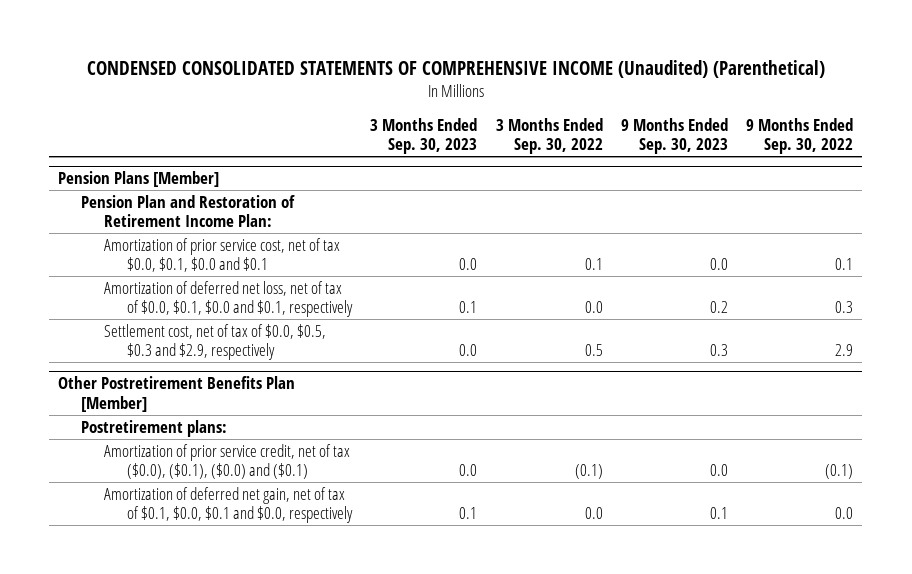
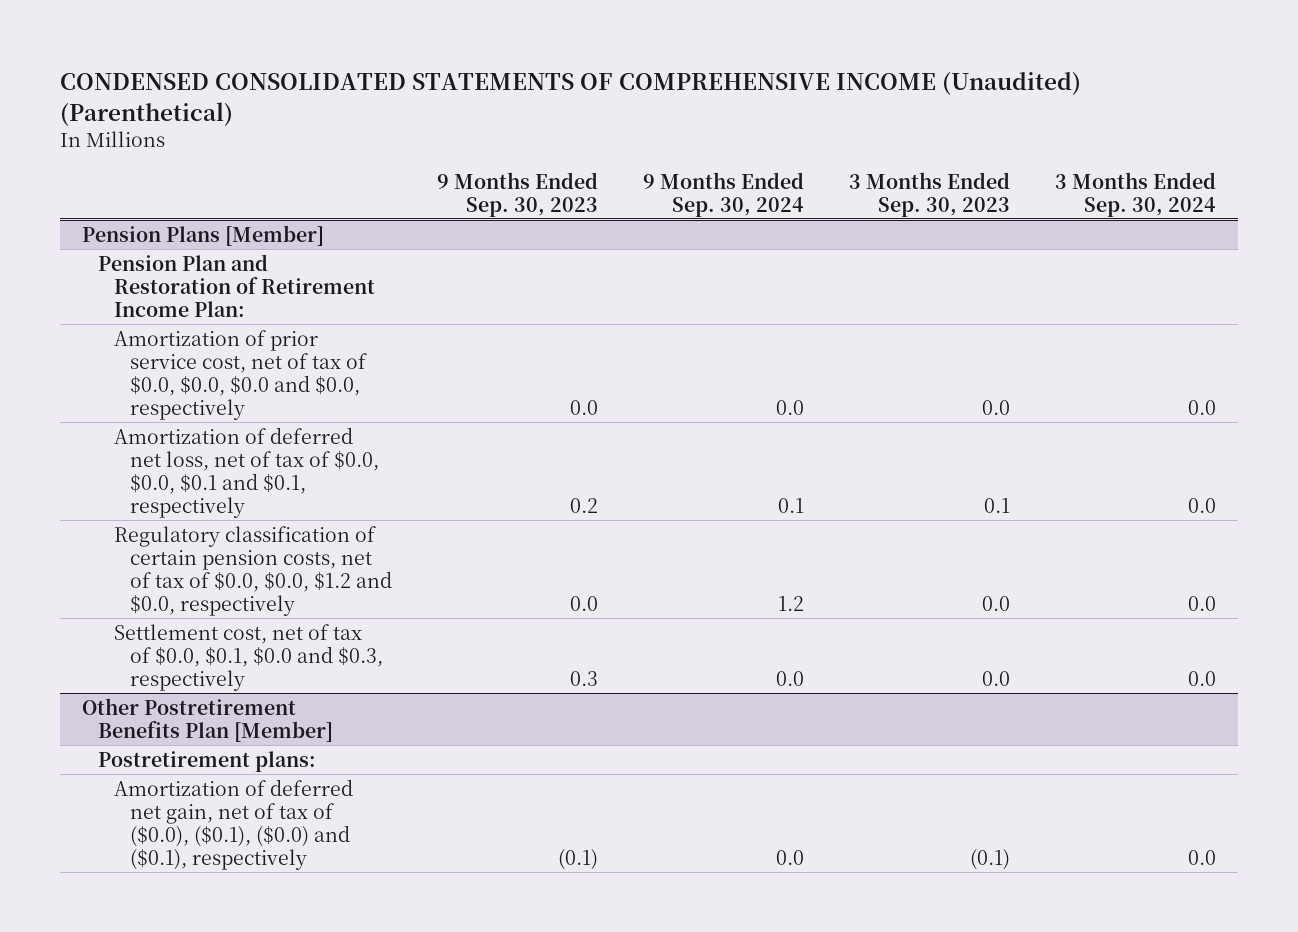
[495,117,603,155] 3 Months Ended Sep. 30, 2022 -> none
[746,117,854,155] 9 Months Ended Sep. 30, 2022 -> none
none -> [643,171,805,217] 9 Months Ended Sep. 30, 2024
none -> [1054,171,1216,217] 3 Months Ended Sep. 30, 2024
[104,237,341,272] Amortization of prior service cost, net of tax $0.0, $0.1, $0.0 and $0.1 -> [114,329,368,420] Amortization of prior service cost, net of tax of $0.0, $0.0, $0.0 and $0.0, respectively
[104,280,353,317] Amortization of deferred net loss, net of tax of $0.0, $0.1, $0.0 and $0.1, respectively -> [114,426,380,518] Amortization of deferred net loss, net of tax of $0.0, $0.0, $0.1 and $0.1, respectively
none -> [114,525,393,616] Regulatory classification of certain pension costs, net of tax of $0.0, $0.0, $1.2 and $0.0, respectively
[104,323,327,360] Settlement cost, net of tax of $0.0, $0.5, $0.3 and $2.9, respectively -> [114,623,384,691] Settlement cost, net of tax of $0.0, $0.1, $0.0 and $0.3, respectively
[104,443,351,479] Amortization of prior service credit, net of tax ($0.0), ($0.1), ($0.0) and ($0.1) -> none
[104,486,353,523] Amortization of deferred net gain, net of tax of $0.1, $0.0, $0.1 and $0.0, respectively -> [114,778,354,870] Amortization of deferred net gain, net of tax of ($0.0), ($0.1), ($0.0) and ($0.1), respectively
[459,506,478,519] 0.1 -> [969,848,1010,870] (0.1)
[709,506,728,519] 0.1 -> [558,848,599,870] (0.1)

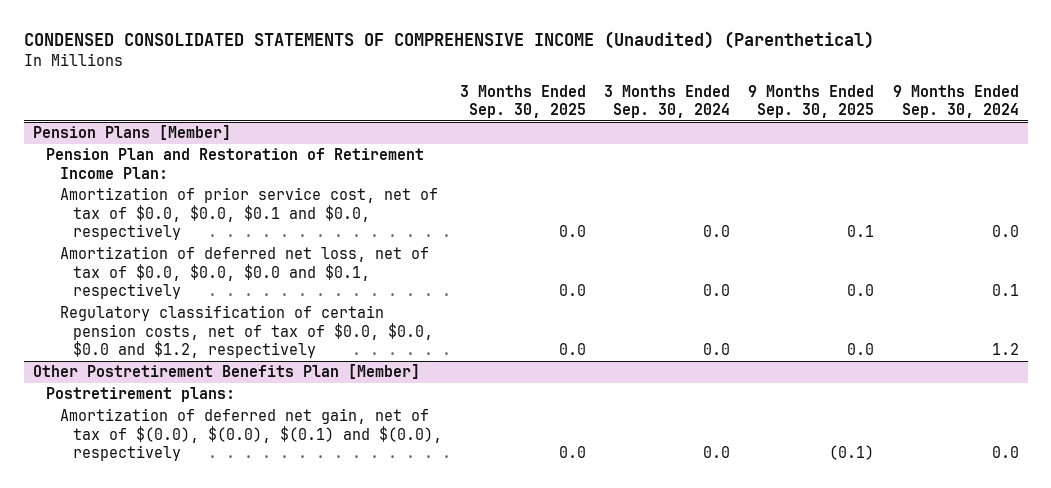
[437,171,599,217] 9 Months Ended Sep. 30, 2023 -> none
[848,171,1010,217] 3 Months Ended Sep. 30, 2023 -> none
none -> [460,84,587,119] 3 Months Ended Sep. 30, 2025
none -> [748,84,875,119] 9 Months Ended Sep. 30, 2025
[114,623,384,691] Settlement cost, net of tax of $0.0, $0.1, $0.0 and $0.3, respectively -> none
[114,329,368,420] Amortization of prior service cost, net of tax of $0.0, $0.0, $0.0 and $0.0, respectively -> [59,187,438,240] Amortization of prior service cost, net of tax of $0.0, $0.0, $0.1 and $0.0, respectively
[114,426,380,518] Amortization of deferred net loss, net of tax of $0.0, $0.0, $0.1 and $0.1, respectively -> [59,246,429,299] Amortization of deferred net loss, net of tax of $0.0, $0.0, $0.0 and $0.1, respectively
[114,525,393,616] Regulatory classification of certain pension costs, net of tax of $0.0, $0.0, $1.2 and $0.0, respectively -> [59,305,434,358] Regulatory classification of certain pension costs, net of tax of $0.0, $0.0, $0.0 and $1.2, respectively
[114,778,354,870] Amortization of deferred net gain, net of tax of ($0.0), ($0.1), ($0.0) and ($0.1), respectively -> [59,408,443,461] Amortization of deferred net gain, net of tax of $(0.0), $(0.0), $(0.1) and $(0.0), respectively

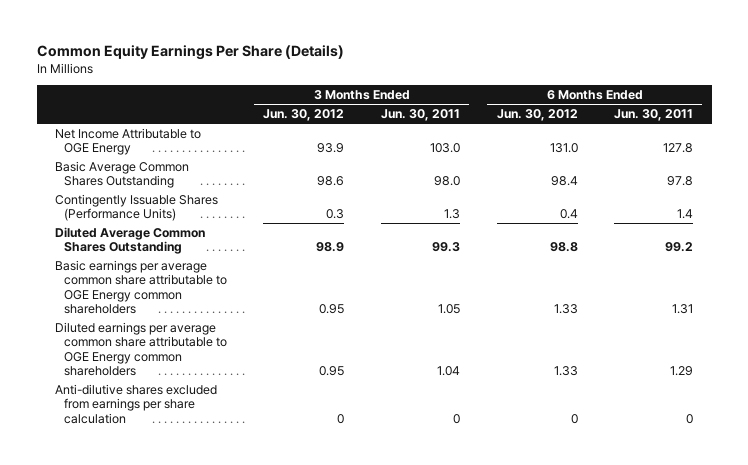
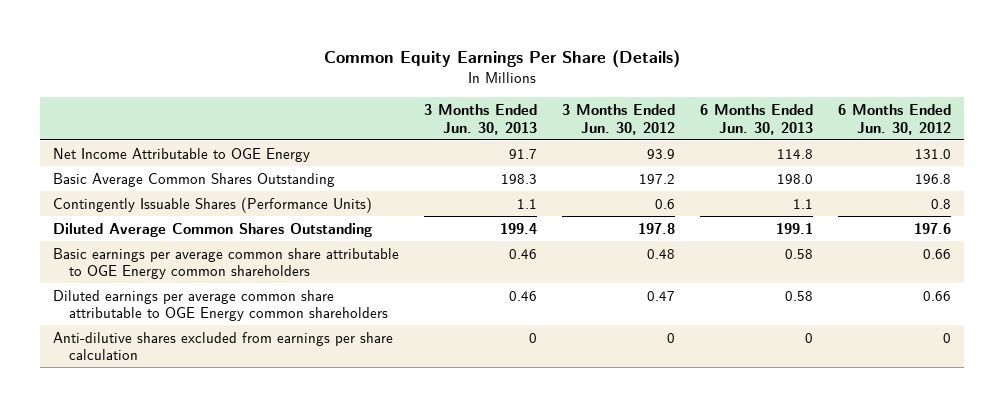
[381,109,461,122] Jun. 30, 2011 -> none
[614,109,694,122] Jun. 30, 2011 -> none
none -> [423,104,537,135] 3 Months Ended Jun. 30, 2013
none -> [700,104,814,135] 6 Months Ended Jun. 30, 2013
[317,176,345,187] 98.6 -> [639,173,676,184] 197.2
[550,176,578,187] 98.4 -> [915,173,952,184] 196.8
[326,209,345,220] 0.3 -> [655,198,676,209] 0.6
[559,209,578,220] 0.4 -> [931,198,952,209] 0.8
[316,242,345,253] 98.9 -> [638,222,676,234] 197.8
[549,242,578,253] 98.8 -> [914,222,952,234] 197.6
[319,304,345,315] 0.95 -> [647,248,676,259] 0.48
[553,304,578,315] 1.33 -> [923,248,952,259] 0.66
[319,366,345,377] 0.95 -> [647,290,676,301] 0.47
[553,366,578,377] 1.33 -> [923,290,952,301] 0.66

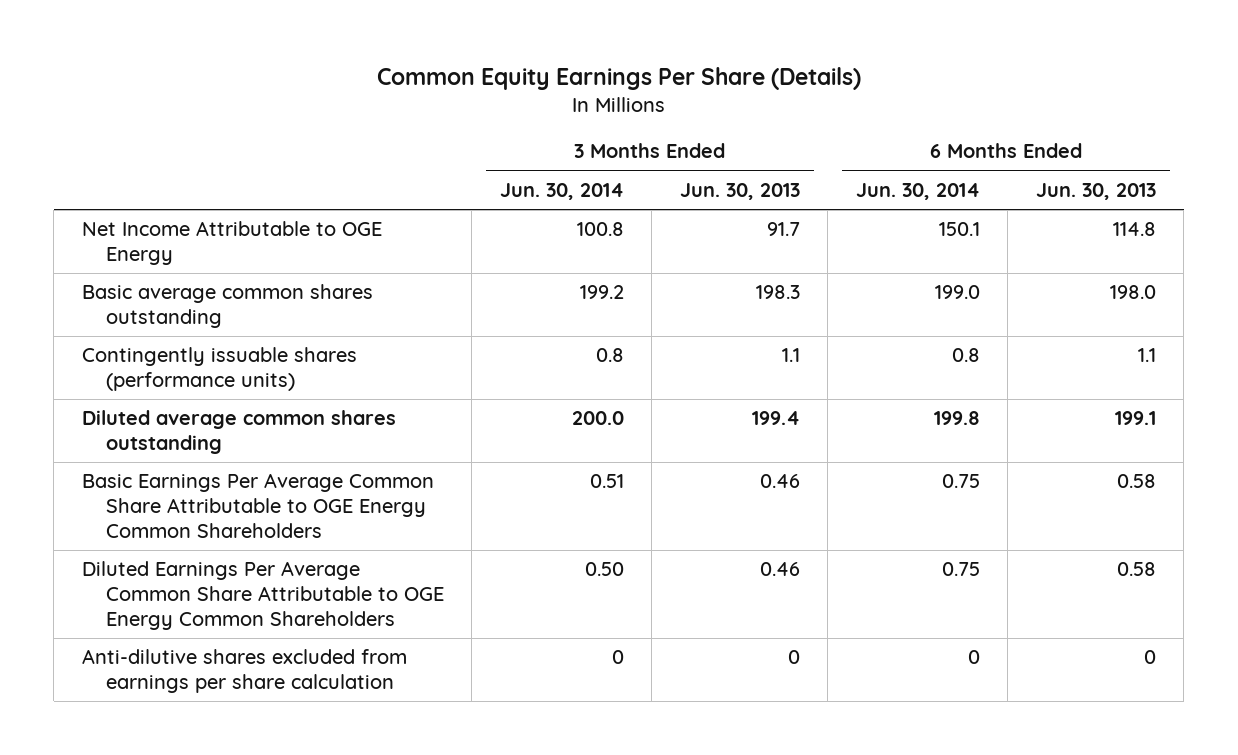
[562,104,676,135] 3 Months Ended Jun. 30, 2012 -> none
[838,104,952,135] 6 Months Ended Jun. 30, 2012 -> none
none -> [499,183,624,201] Jun. 30, 2014
none -> [855,183,980,201] Jun. 30, 2014
[52,172,335,187] Basic Average Common Shares Outstanding -> [81,284,373,329] Basic average common shares outstanding
[52,196,372,213] Contingently Issuable Shares (Performance Units) -> [81,347,357,392] Contingently issuable shares (performance units)
[52,222,372,237] Diluted Average Common Shares Outstanding -> [81,410,396,455] Diluted average common shares outstanding
[52,247,399,280] Basic earnings per average common share attributable to OGE Energy common shareholders -> [81,473,434,538] Basic Earnings Per Average Common Share Attributable to OGE Energy Common Shareholders
[52,289,388,322] Diluted earnings per average common share attributable to OGE Energy common shareholders -> [81,561,444,630] Diluted Earnings Per Average Common Share Attributable to OGE Energy Common Shareholders

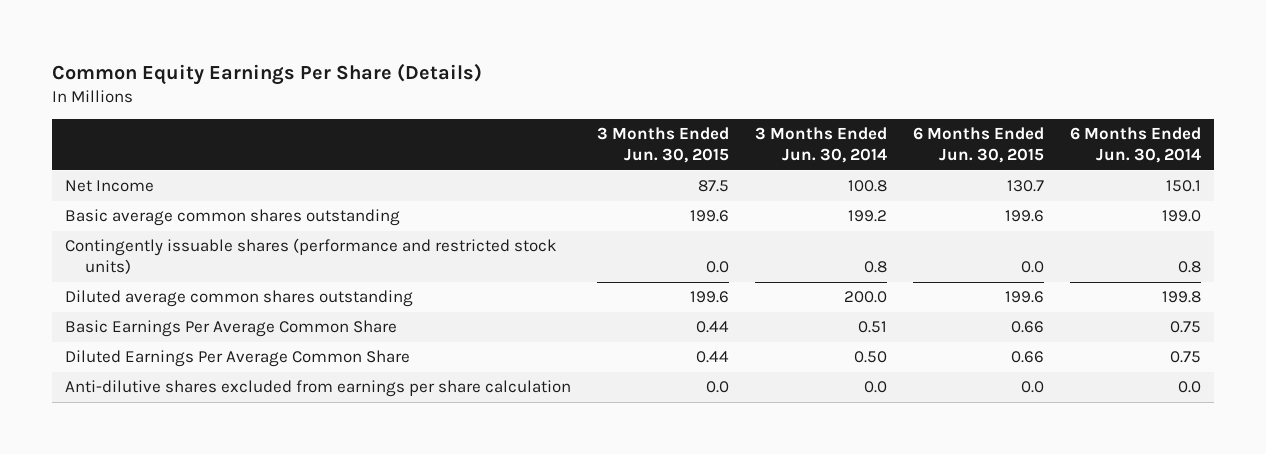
[679,183,800,201] Jun. 30, 2013 -> none
[1035,183,1156,201] Jun. 30, 2013 -> none
none -> [596,127,729,164] 3 Months Ended Jun. 30, 2015
none -> [912,127,1044,164] 6 Months Ended Jun. 30, 2015
[81,221,382,266] Net Income Attributable to OGE Energy -> [64,180,154,193] Net Income
[81,347,357,392] Contingently issuable shares (performance units) -> [64,238,557,275] Contingently issuable shares (performance and restricted stock units)
[81,473,434,538] Basic Earnings Per Average Common Share Attributable to OGE Energy Common Shareholders -> [64,320,397,338] Basic Earnings Per Average Common Share
[81,561,444,630] Diluted Earnings Per Average Common Share Attributable to OGE Energy Common Shareholders -> [64,350,410,368] Diluted Earnings Per Average Common Share
[611,650,624,665] 0 -> [863,381,887,394] 0.0
[967,650,980,665] 0 -> [1178,381,1202,394] 0.0

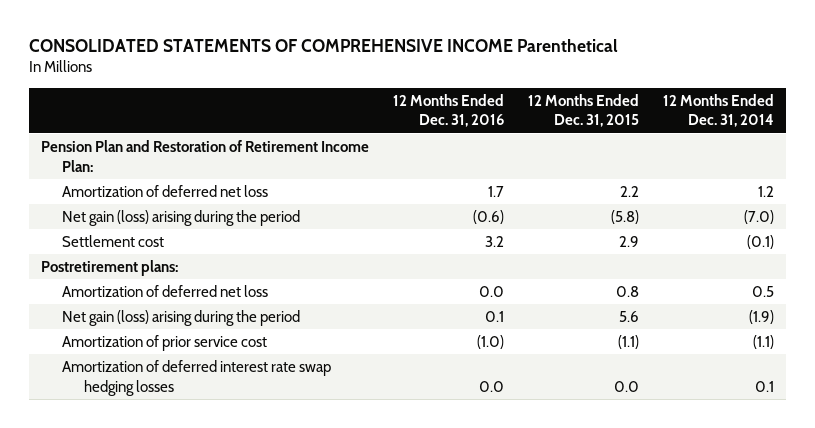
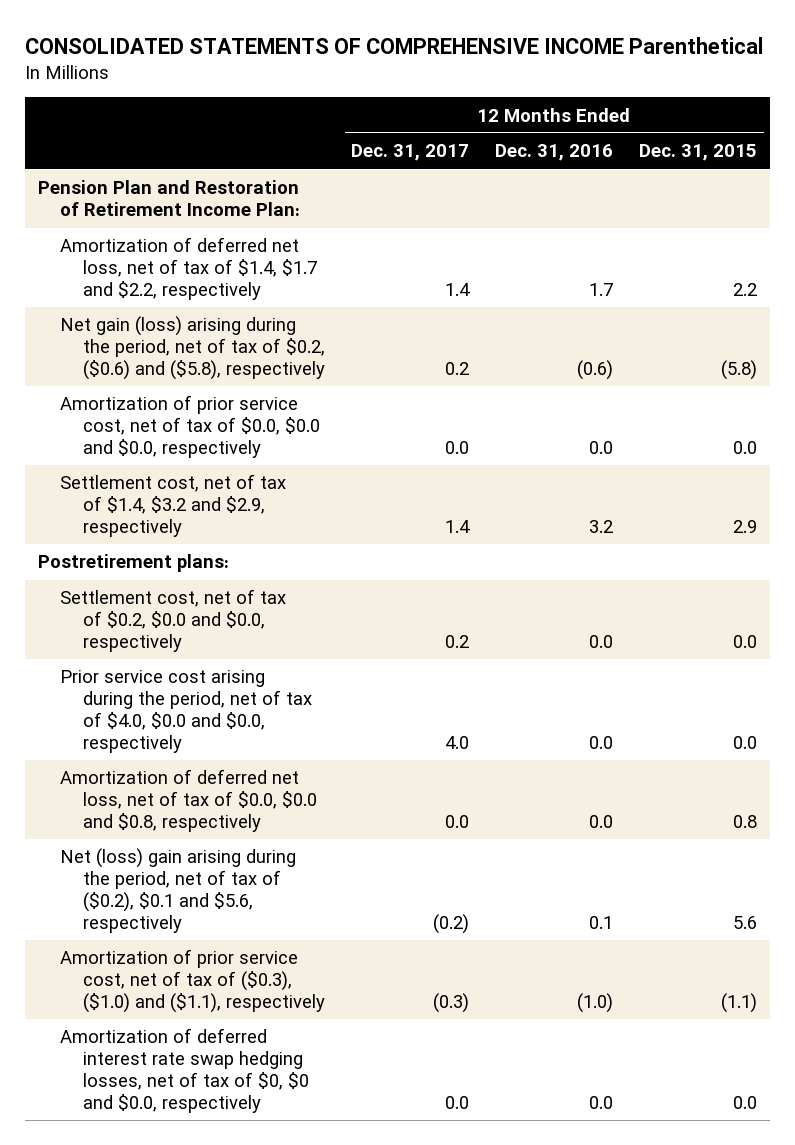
[663,93,775,128] 12 Months Ended Dec. 31, 2014 -> none
none -> [351,144,470,162] Dec. 31, 2017
[62,184,269,197] Amortization of deferred net loss -> [60,237,318,301] Amortization of deferred net loss, net of tax of $1.4, $1.7 and $2.2, respectively
[62,209,301,226] Net gain (loss) arising during the period -> [60,316,326,381] Net gain (loss) arising during the period, net of tax of $0.2, ($0.6) and ($5.8), respectively
none -> [60,395,321,459] Amortization of prior service cost, net of tax of $0.0, $0.0 and $0.0, respectively
[62,234,165,247] Settlement cost -> [60,474,287,538] Settlement cost, net of tax of $1.4, $3.2 and $2.9, respectively
none -> [60,589,287,653] Settlement cost, net of tax of $0.2, $0.0 and $0.0, respectively
none -> [60,670,313,753] Prior service cost arising during the period, net of tax of $4.0, $0.0 and $0.0, respectively
[62,284,269,297] Amortization of deferred net loss -> [60,769,318,833] Amortization of deferred net loss, net of tax of $0.0, $0.0 and $0.8, respectively
[62,309,301,326] Net gain (loss) arising during the period -> [60,848,297,933] Net (loss) gain arising during the period, net of tax of ($0.2), $0.1 and $5.6, respectively
[62,334,268,351] Amortization of prior service cost -> [60,949,326,1014] Amortization of prior service cost, net of tax of ($0.3), ($1.0) and ($1.1), respectively
[62,359,332,396] Amortization of deferred interest rate swap hedging losses -> [60,1028,310,1113] Amortization of deferred interest rate swap hedging losses, net of tax of $0, $0 and $0.0, respectively

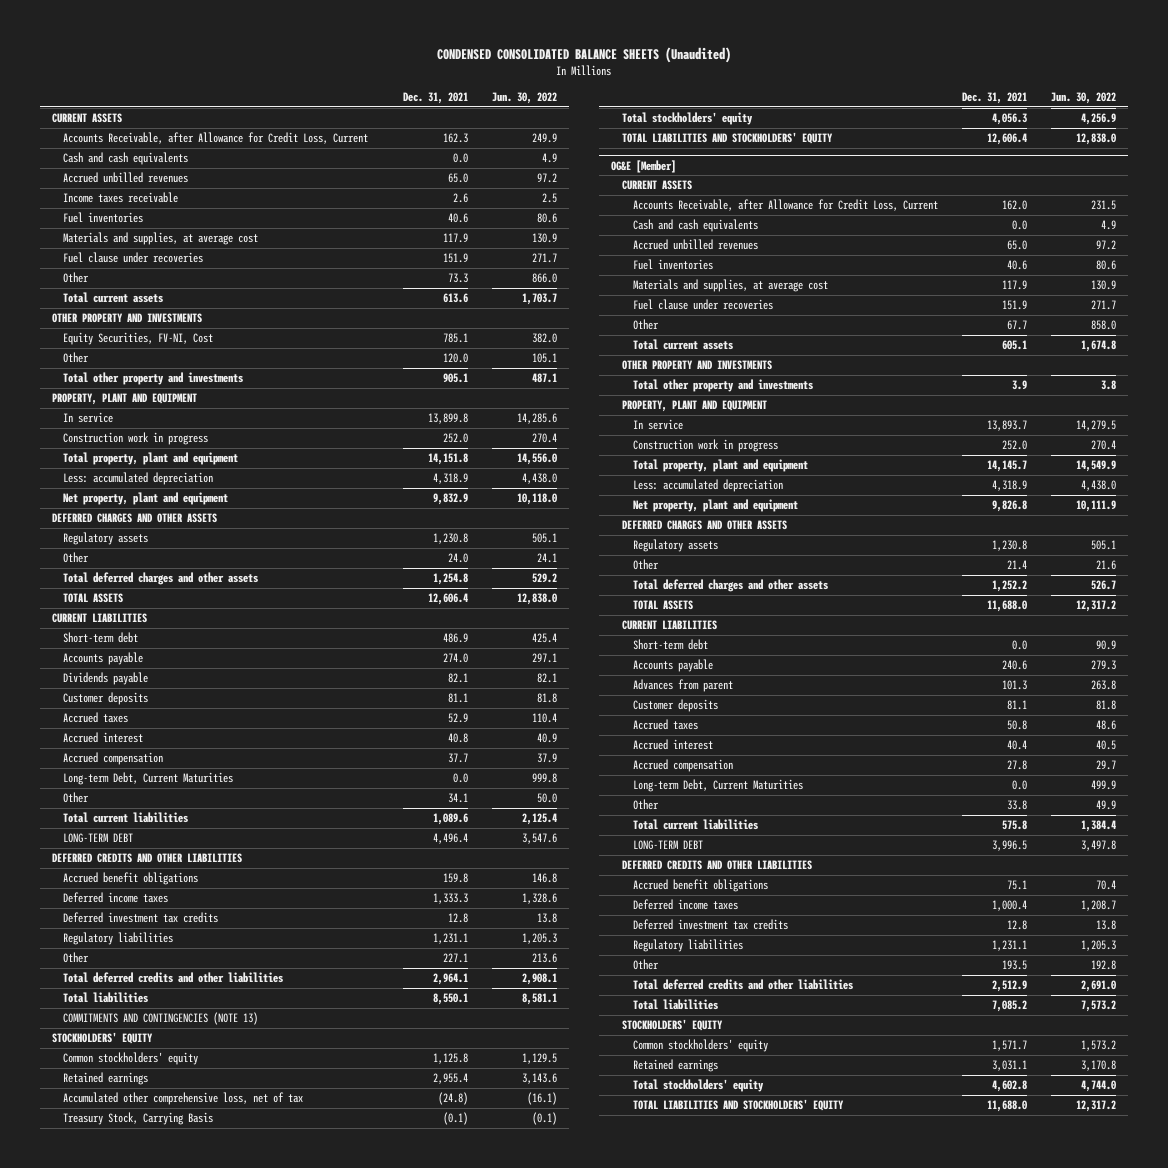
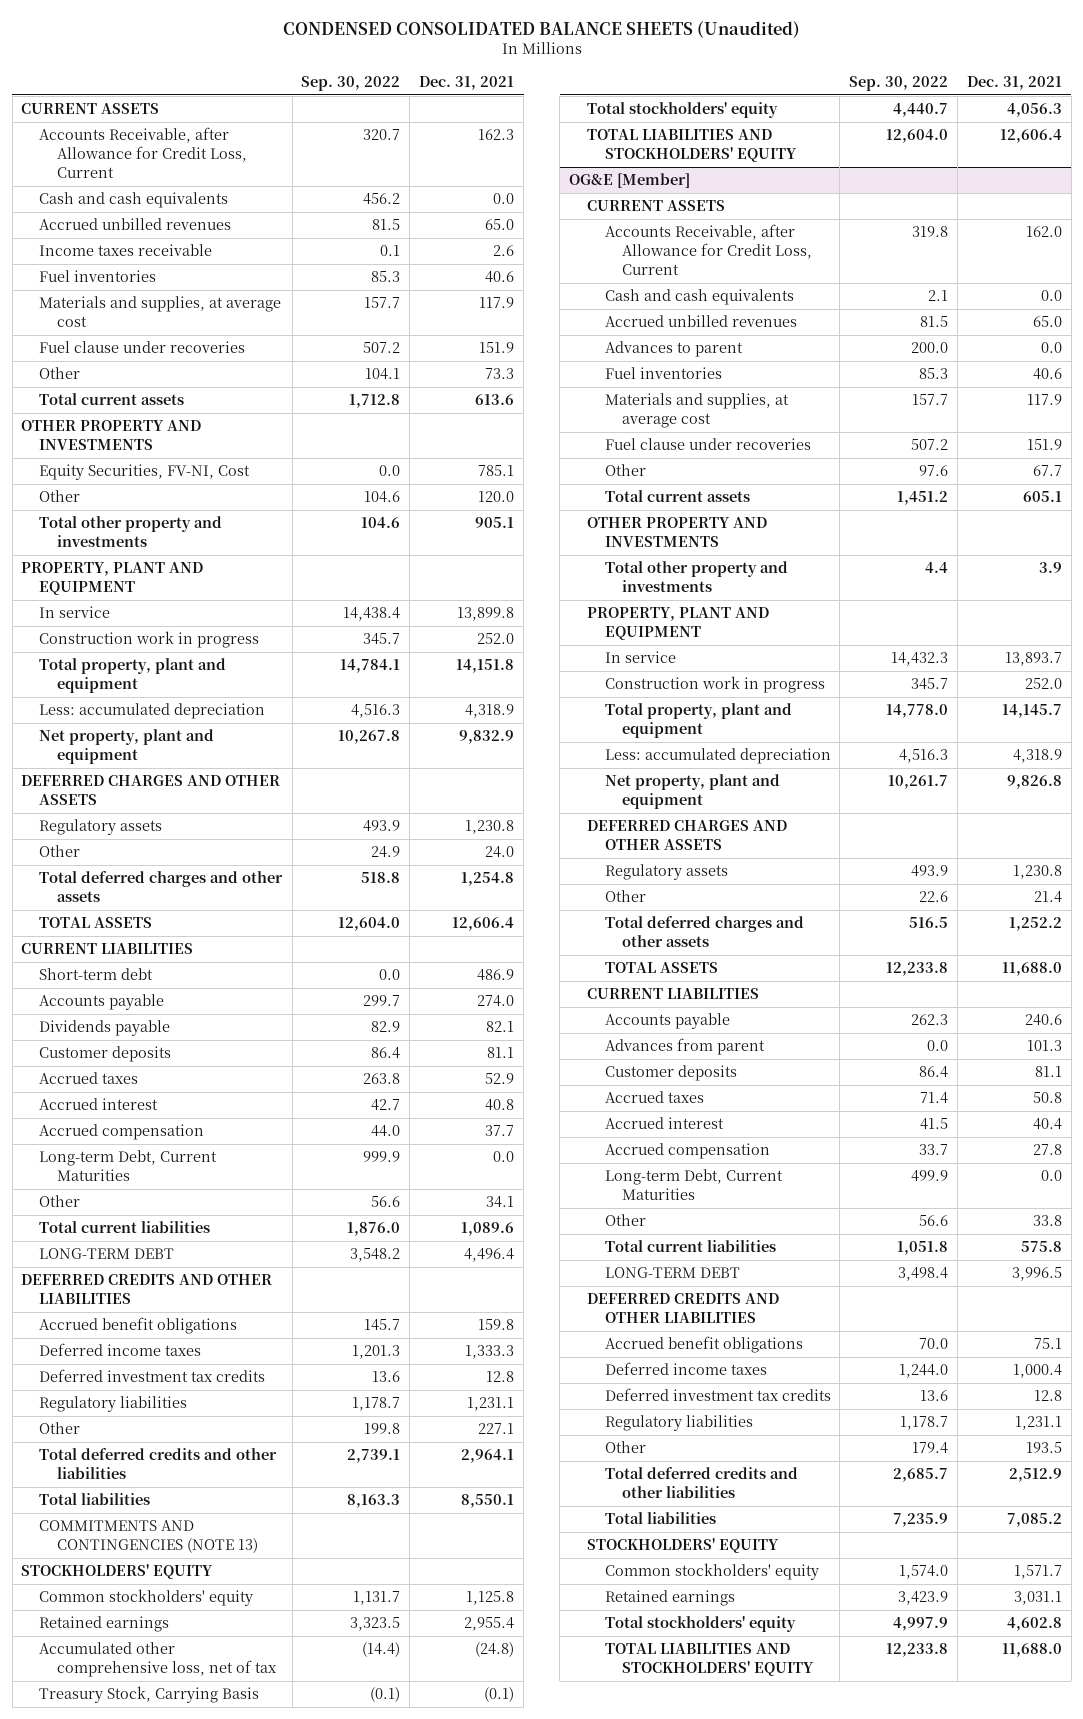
[491,92,557,105] Jun. 30, 2022 -> none
none -> [301,76,401,92] Sep. 30, 2022
none -> [604,341,743,358] Advances to parent
[632,639,708,651] Short-term debt -> none

